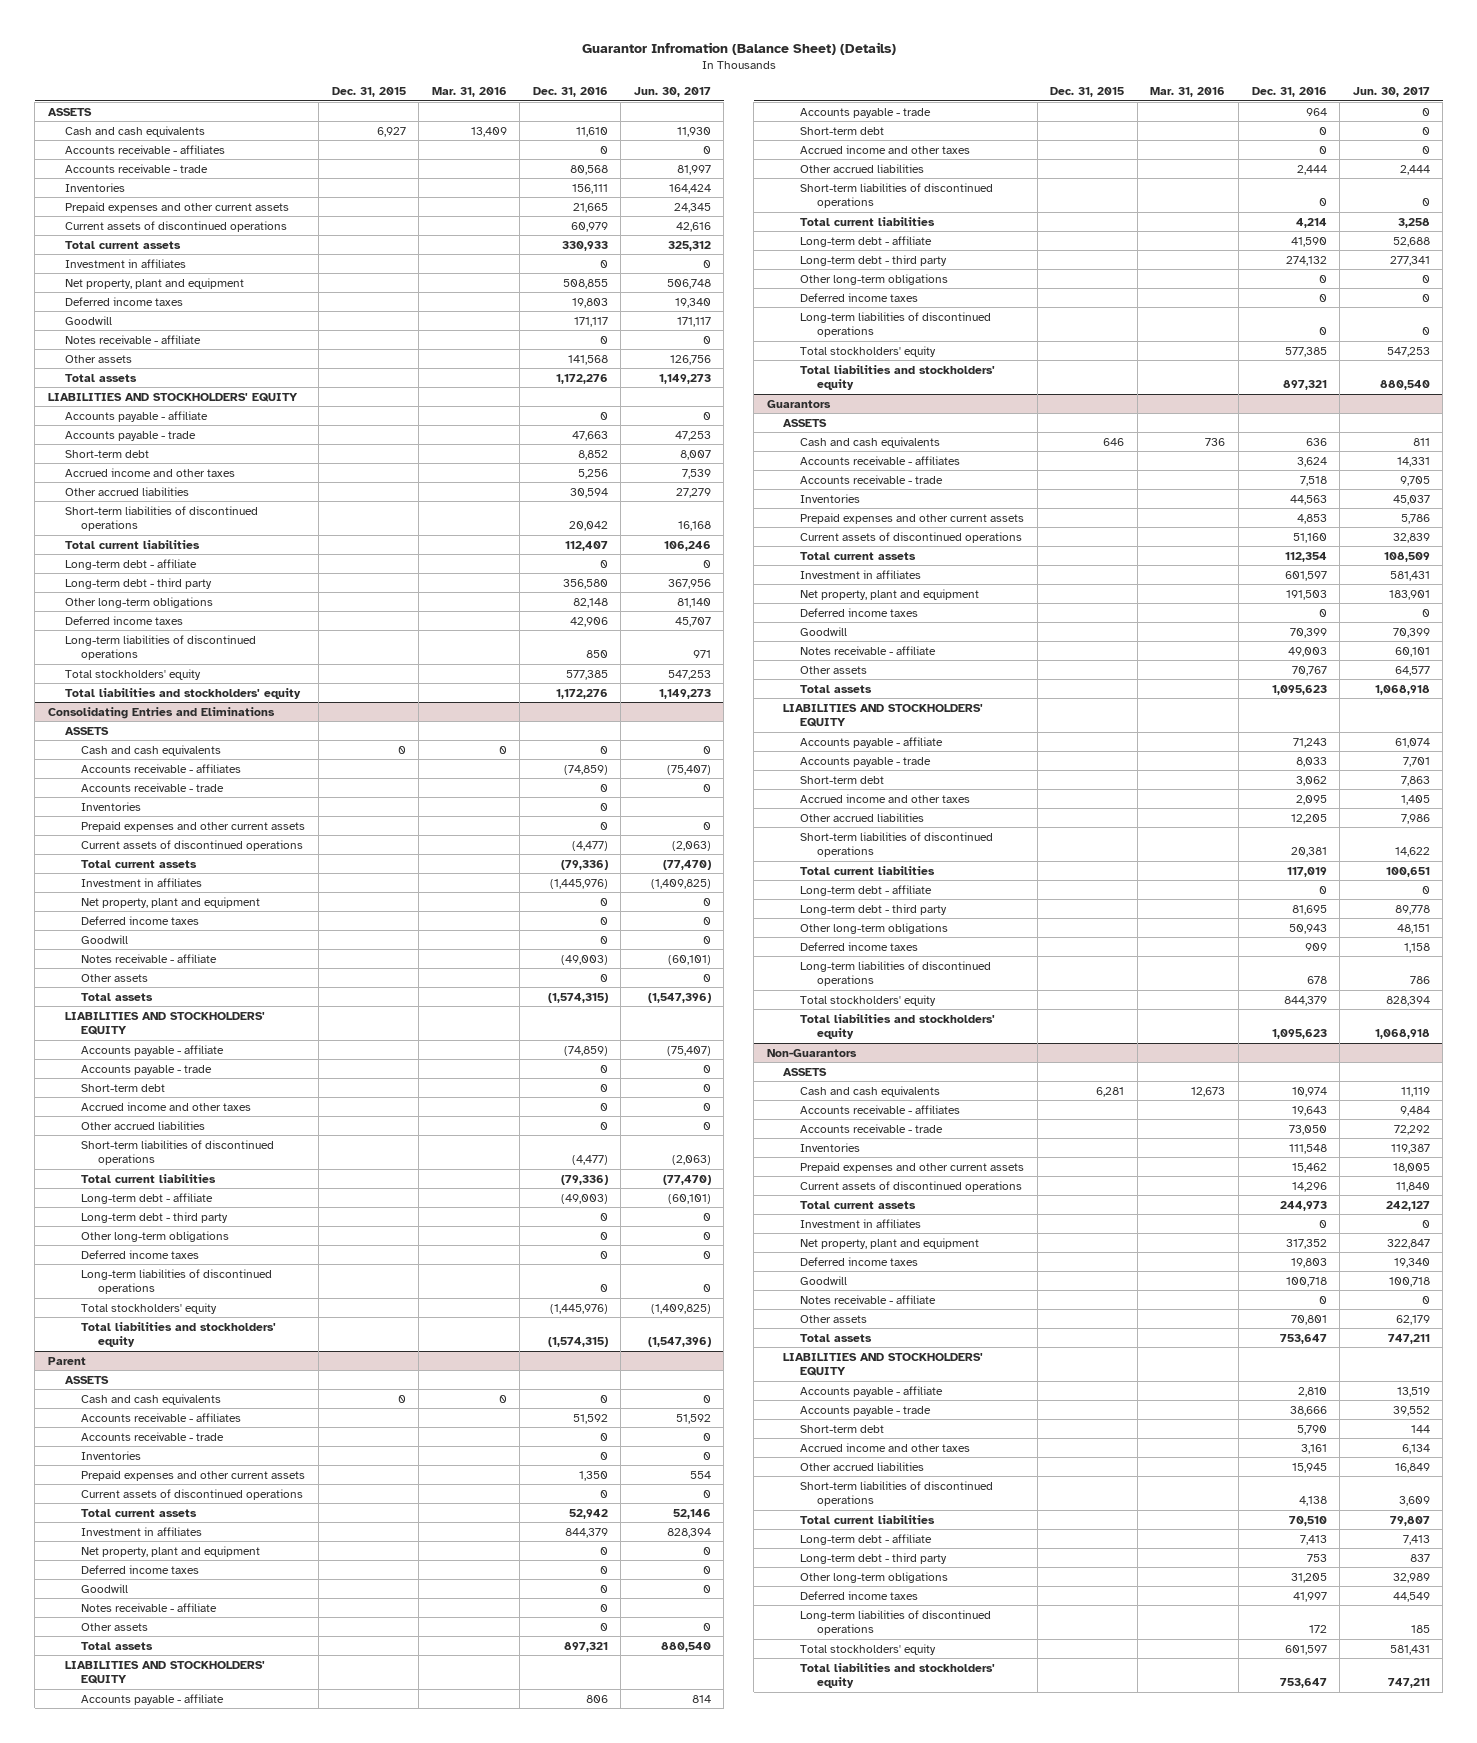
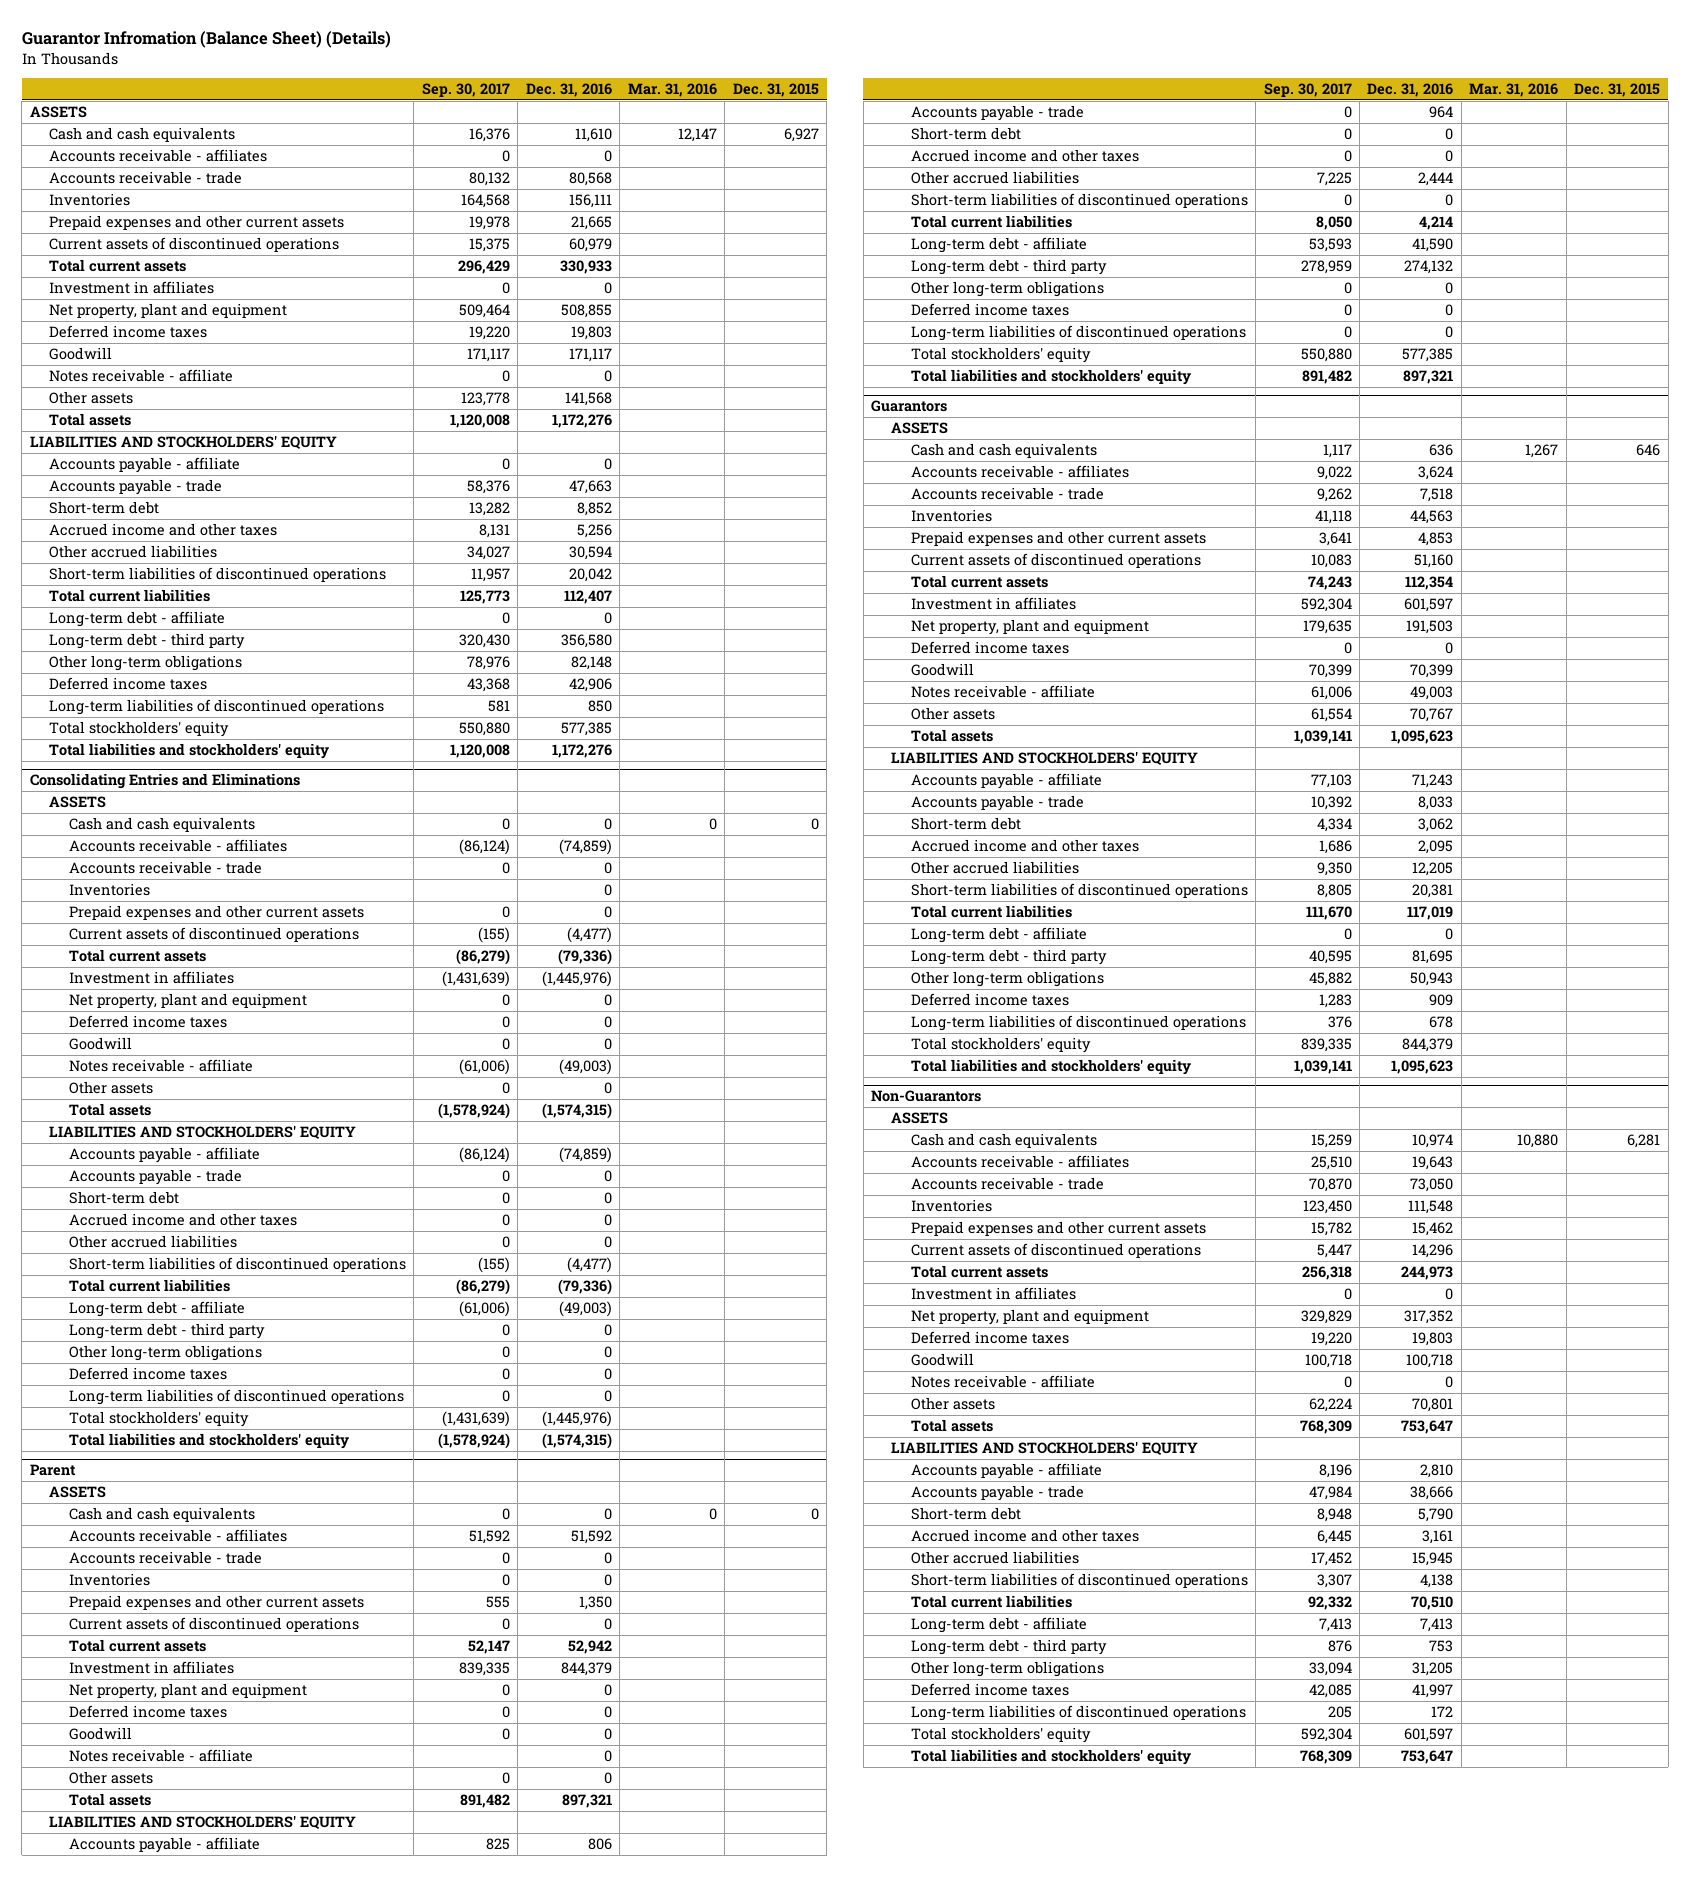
[633,86,711,97] Jun. 30, 2017 -> none
none -> [421,83,510,98] Sep. 30, 2017
[470,126,507,137] 13,409 -> [677,128,717,143] 12,147
[1205,437,1226,446] 736 -> [1525,444,1559,459] 1,267
[1191,1086,1226,1097] 12,673 -> [1517,1134,1559,1149] 10,880

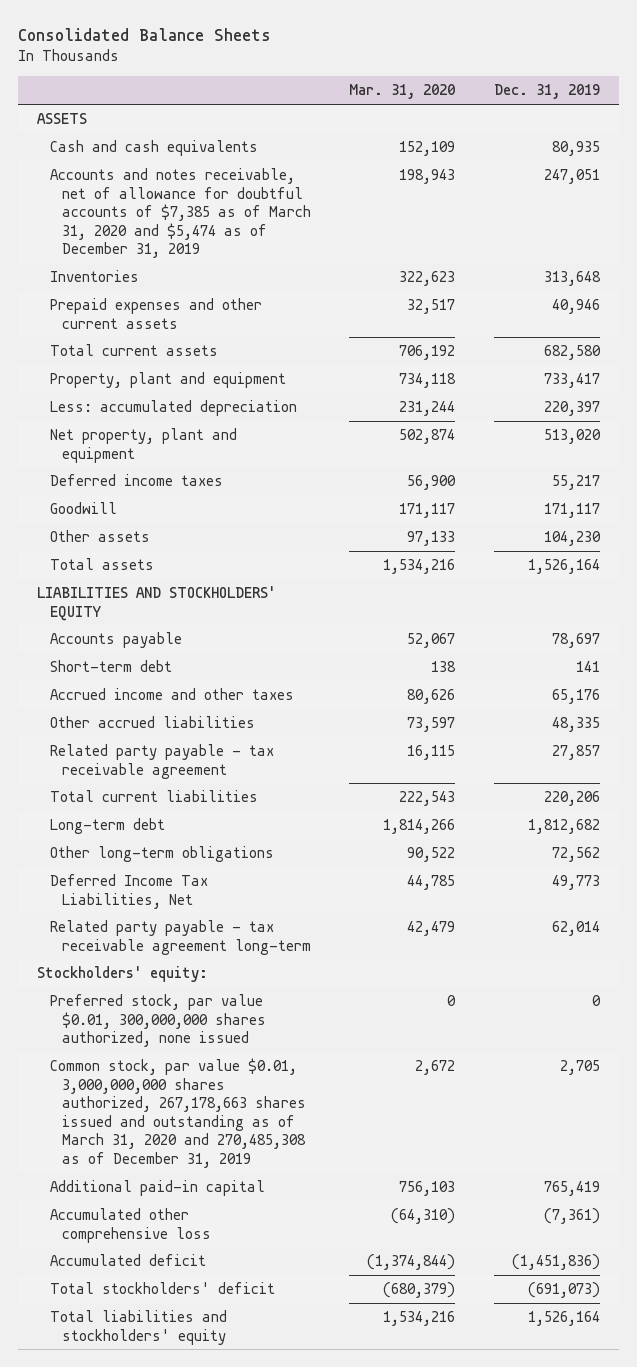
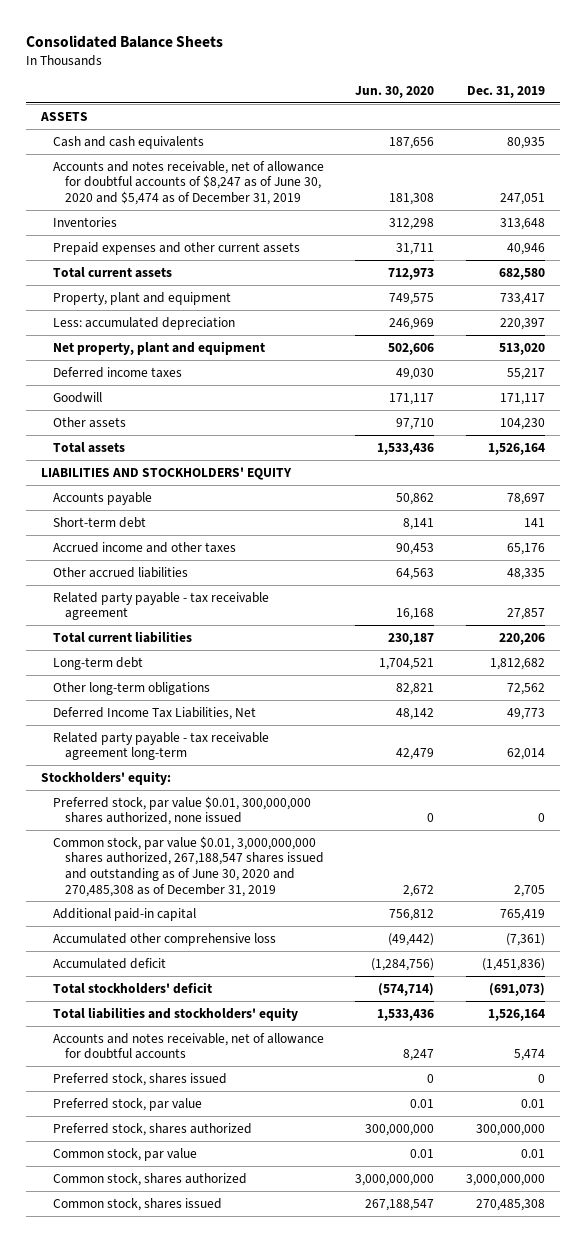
[349,84,456,100] Mar. 31, 2020 -> none
none -> [355,85,435,98] Jun. 30, 2020
[49,168,311,259] Accounts and notes receivable, net of allowance for doubtful accounts of $7,385 as of March 31, 2020 and $5,474 as of December 31, 2019 -> [53,160,325,205] Accounts and notes receivable, net of allowance for doubtful accounts of $8,247 as of June 30, 2020 and $5,474 as of December 31, 2019
[49,1058,306,1168] Common stock, par value $0.01, 3,000,000,000 shares authorized, 267,178,663 shares issued and outstanding as of March 31, 2020 and 270,485,308 as of December 31, 2019 -> [53,835,324,897] Common stock, par value $0.01, 3,000,000,000 shares authorized, 267,188,547 shares issued and outstanding as of June 30, 2020 and 270,485,308 as of December 31, 2019
none -> [53,1032,325,1060] Accounts and notes receivable, net of allowance for doubtful accounts
none -> [53,1072,228,1086] Preferred stock, shares issued
none -> [53,1097,203,1111] Preferred stock, par value
none -> [53,1122,253,1136] Preferred stock, shares authorized
none -> [53,1147,198,1161] Common stock, par value
none -> [53,1172,248,1186] Common stock, shares authorized
none -> [53,1197,223,1211] Common stock, shares issued

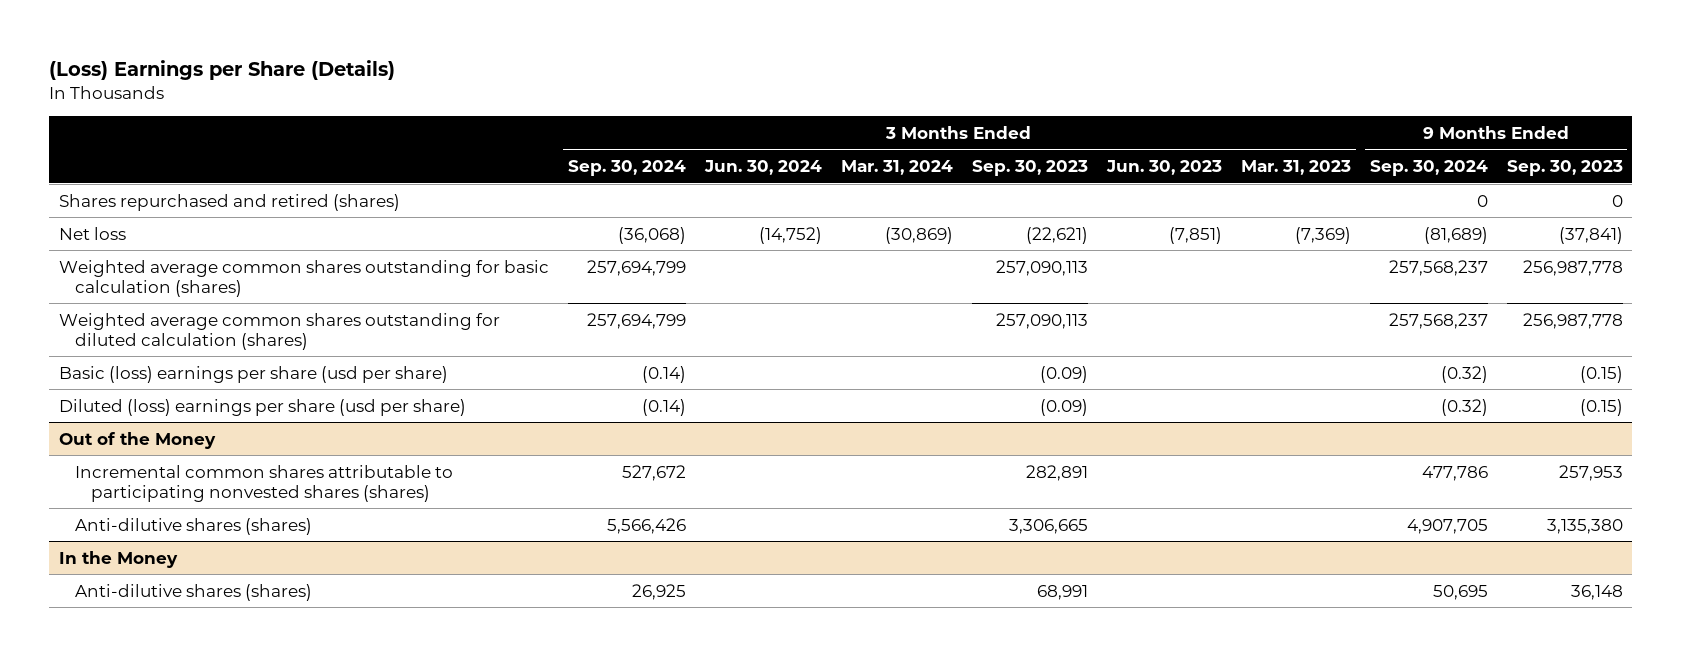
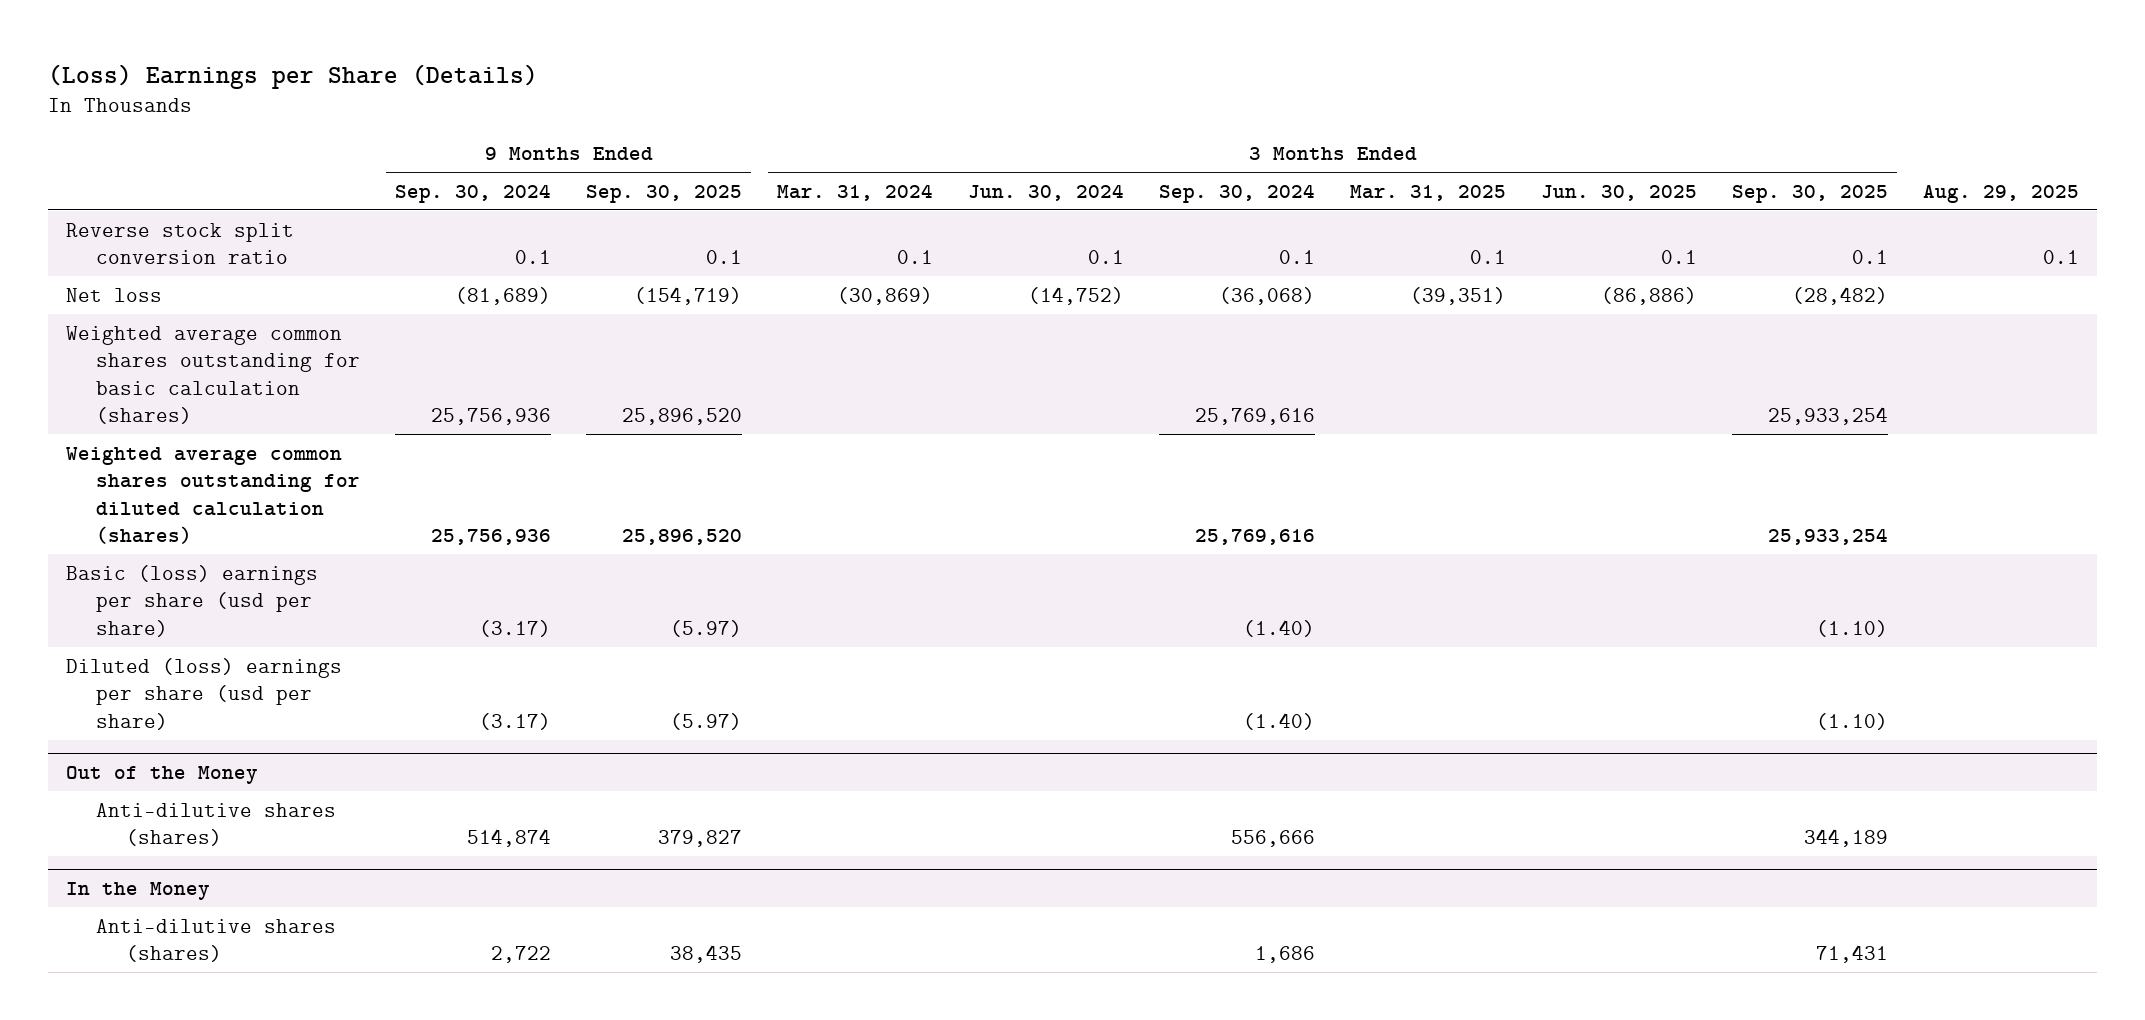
[971,160,1088,177] Sep. 30, 2023 -> none
[1105,160,1222,176] Jun. 30, 2023 -> none
[1240,160,1351,176] Mar. 31, 2023 -> none
[1506,160,1623,177] Sep. 30, 2023 -> none
none -> [586,184,743,203] Sep. 30, 2025
none -> [1350,184,1507,201] Mar. 31, 2025
none -> [1541,184,1698,201] Jun. 30, 2025
none -> [1732,184,1889,203] Sep. 30, 2025
none -> [1923,184,2080,203] Aug. 29, 2025
[58,193,400,211] Shares repurchased and retired (shares) -> none
none -> [65,222,294,265] Reverse stock split conversion ratio
[586,259,686,276] 257,694,799 -> [1195,408,1316,426] 25,769,616
[1388,259,1488,276] 257,568,237 -> [431,408,552,426] 25,756,936
[586,312,686,329] 257,694,799 -> [1195,529,1316,546] 25,769,616
[1388,312,1488,329] 257,568,237 -> [431,529,552,546] 25,756,936
[641,365,686,383] (0.14) -> [1243,619,1316,637] (1.40)
[1440,365,1488,383] (0.32) -> [479,619,552,637] (3.17)
[641,398,686,416] (0.14) -> [1243,712,1316,730] (1.40)
[1440,398,1488,416] (0.32) -> [479,712,552,730] (3.17)
[74,464,453,502] Incremental common shares attributable to participating nonvested shares (shares) -> none
[606,517,686,534] 5,566,426 -> [1231,830,1316,848] 556,666
[1406,518,1488,534] 4,907,705 -> [467,829,552,848] 514,874
[631,583,686,600] 26,925 -> [1255,946,1316,964] 1,686
[1432,584,1488,600] 50,695 -> [491,946,552,964] 2,722

